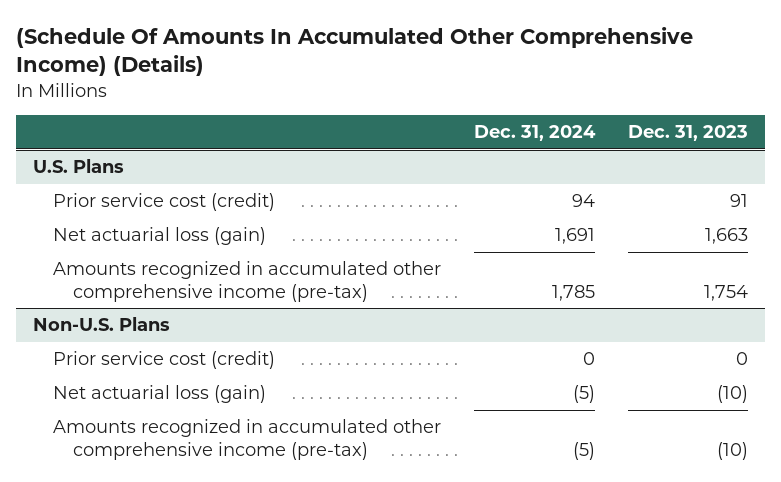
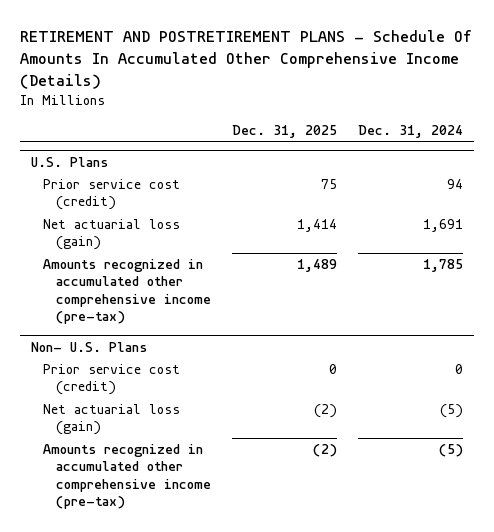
[16,27,694,77] (Schedule Of Amounts In Accumulated Other Comprehensive Income) (Details) -> [20,30,473,89] RETIREMENT AND POSTRETIREMENT PLANS - Schedule Of Amounts In Accumulated Other Comprehensive Income (Details)
[628,125,749,142] Dec. 31, 2023 -> none
none -> [232,124,338,138] Dec. 31, 2025
[32,317,170,332] Non-U.S. Plans -> [30,341,147,352] Non- U.S. Plans

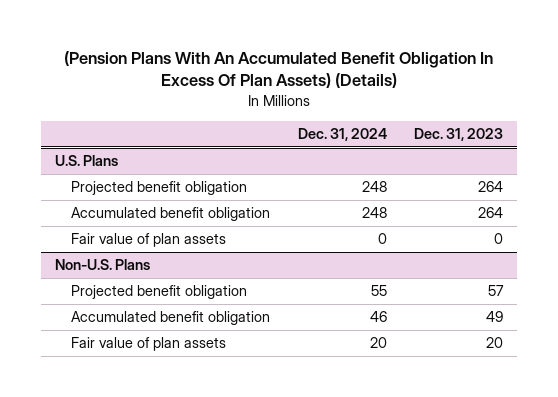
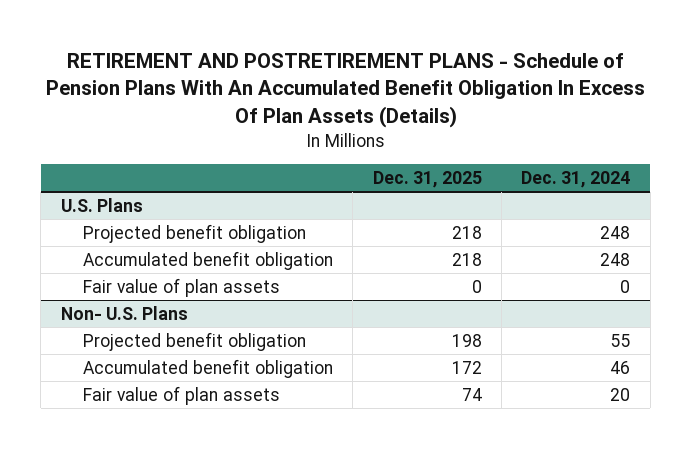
[64,50,494,89] (Pension Plans With An Accumulated Benefit Obligation In Excess Of Plan Assets) (Details) -> [45,52,645,128] RETIREMENT AND POSTRETIREMENT PLANS - Schedule of Pension Plans With An Accumulated Benefit Obligation In Excess Of Plan Assets (Details)
[414,127,504,141] Dec. 31, 2023 -> none
none -> [372,170,482,188] Dec. 31, 2025
[54,259,150,271] Non-U.S. Plans -> [60,305,188,320] Non- U.S. Plans

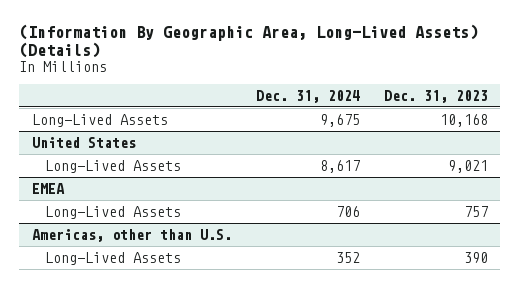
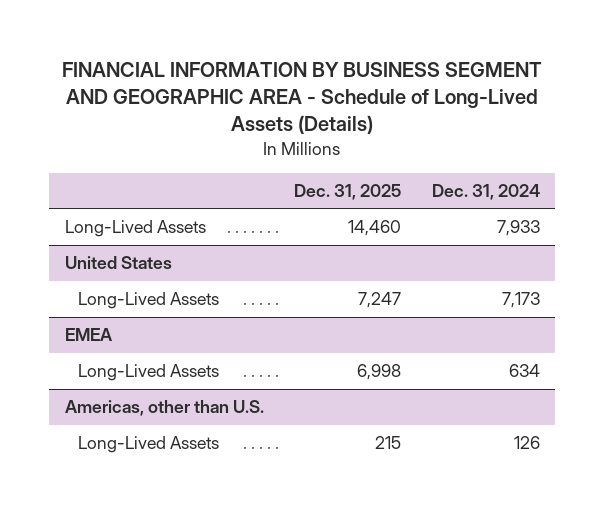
[19,23,479,59] (Information By Geographic Area, Long-Lived Assets) (Details) -> [62,61,543,135] FINANCIAL INFORMATION BY BUSINESS SEGMENT AND GEOGRAPHIC AREA - Schedule of Long-Lived Assets (Details)
[384,89,489,103] Dec. 31, 2023 -> none
none -> [294,183,402,200] Dec. 31, 2025
[319,113,360,127] 9,675 -> [496,220,540,237] 7,933
[319,159,360,173] 8,617 -> [501,292,540,309] 7,173
[335,205,360,217] 706 -> [508,364,540,378] 634
[335,251,360,263] 352 -> [513,436,540,450] 126

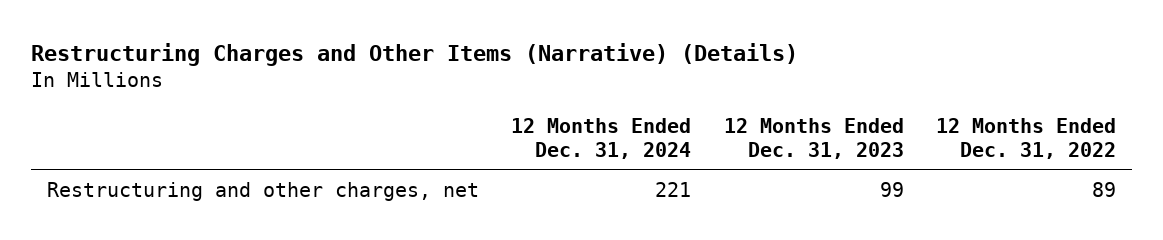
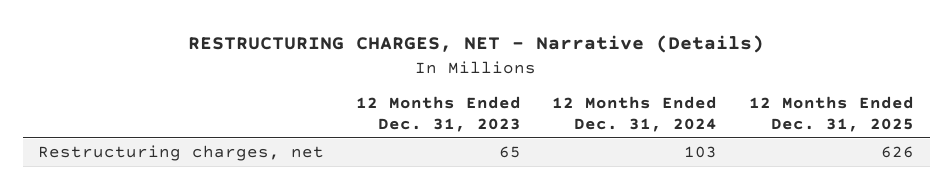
[31,43,799,67] Restructuring Charges and Other Items (Narrative) (Details) -> [188,35,765,54] RESTRUCTURING CHARGES, NET - Narrative (Details)
[936,117,1117,160] 12 Months Ended Dec. 31, 2022 -> none
none -> [748,96,914,133] 12 Months Ended Dec. 31, 2025
[47,182,480,202] Restructuring and other charges, net -> [38,145,325,162] Restructuring charges, net
[655,182,692,198] 221 -> [684,146,718,159] 103
[879,182,904,198] 99 -> [498,146,521,159] 65

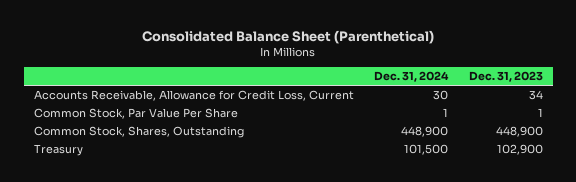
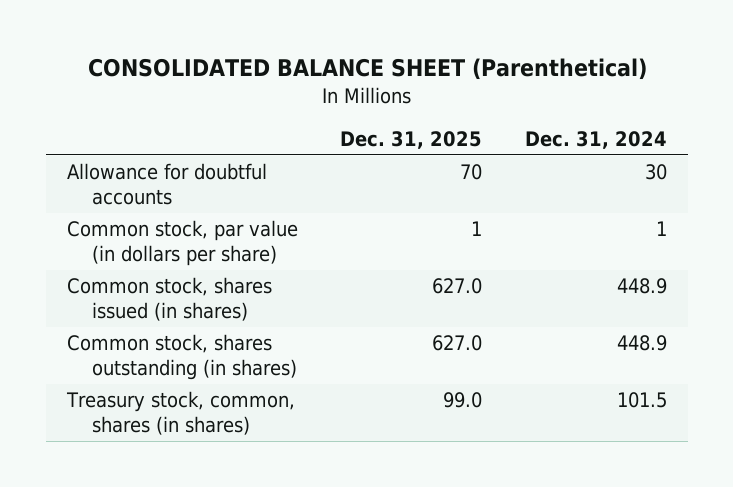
[142,29,435,44] Consolidated Balance Sheet (Parenthetical) -> [87,58,647,81] CONSOLIDATED BALANCE SHEET (Parenthetical)
[468,71,543,83] Dec. 31, 2023 -> none
none -> [340,130,483,149] Dec. 31, 2025
[33,90,354,102] Accounts Receivable, Allowance for Credit Loss, Current -> [66,163,267,206] Allowance for doubtful accounts
[33,108,238,120] Common Stock, Par Value Per Share -> [66,220,298,267] Common stock, par value (in dollars per share)
none -> [66,277,272,322] Common stock, shares issued (in shares)
[33,126,244,139] Common Stock, Shares, Outstanding -> [66,334,297,381] Common stock, shares outstanding (in shares)
[401,126,449,138] 448,900 -> [616,335,667,352] 448.9
[33,144,83,157] Treasury -> [65,391,295,436] Treasury stock, common, shares (in shares)
[404,144,449,156] 101,500 -> [616,392,667,409] 101.5

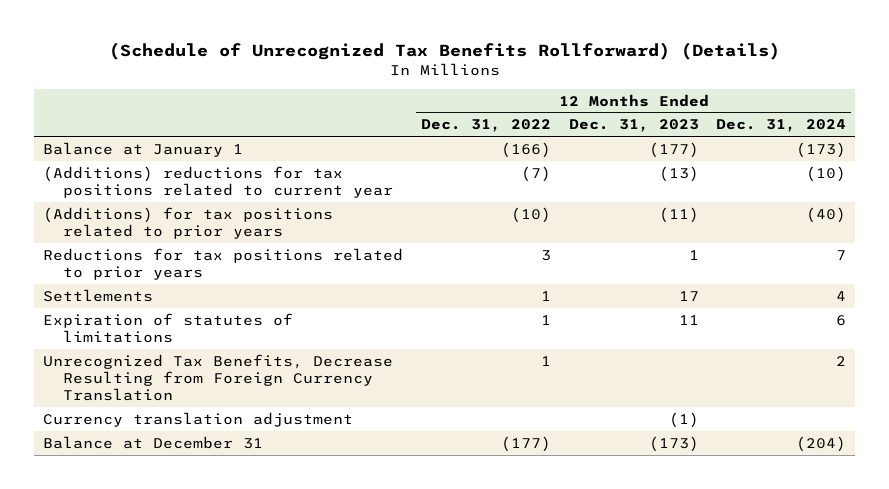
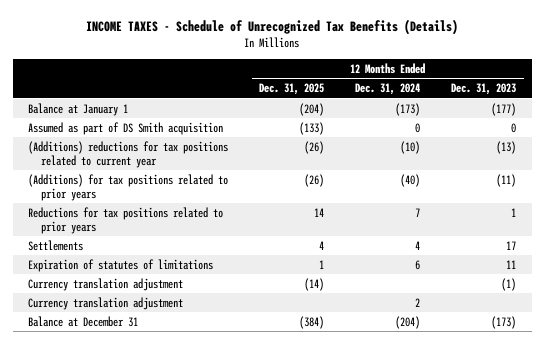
[108,41,780,60] (Schedule of Unrecognized Tax Benefits Rollforward) (Details) -> [86,19,459,36] INCOME TAXES - Schedule of Unrecognized Tax Benefits (Details)
[420,119,551,133] Dec. 31, 2022 -> none
none -> [259,83,325,96] Dec. 31, 2025
none -> [28,121,224,135] Assumed as part of DS Smith acquisition
[43,353,394,402] Unrecognized Tax Benefits, Decrease Resulting from Foreign Currency Translation -> none
none -> [28,296,184,310] Currency translation adjustment

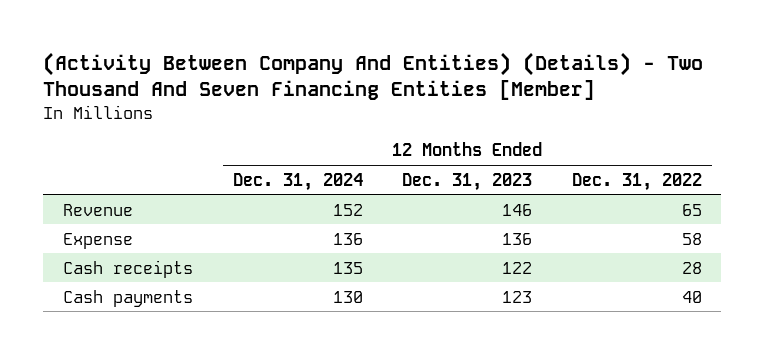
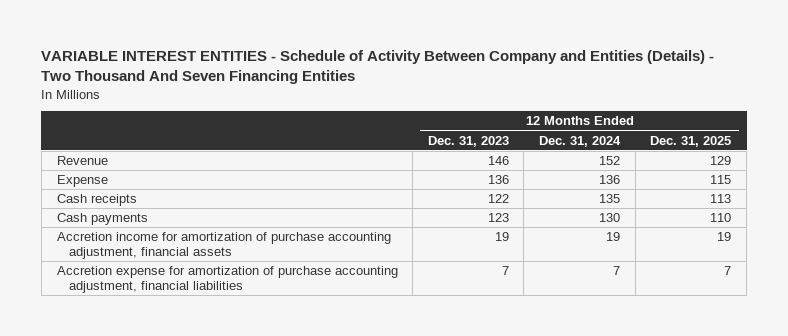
[43,51,704,100] (Activity Between Company And Entities) (Details) - Two Thousand And Seven Financing Entities [Member] -> [41,50,715,85] VARIABLE INTEREST ENTITIES - Schedule of Activity Between Company and Entities (Details) - Two Thousand And Seven Financing Entities
[571,172,702,191] Dec. 31, 2022 -> none
none -> [650,135,732,147] Dec. 31, 2025
none -> [56,231,391,259] Accretion income for amortization of purchase accounting adjustment, financial assets
none -> [56,265,398,293] Accretion expense for amortization of purchase accounting adjustment, financial liabilities

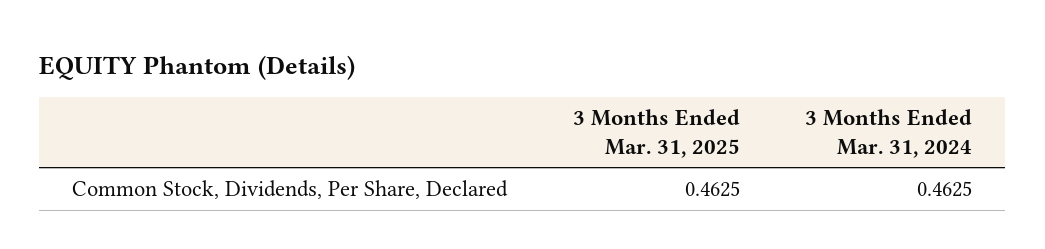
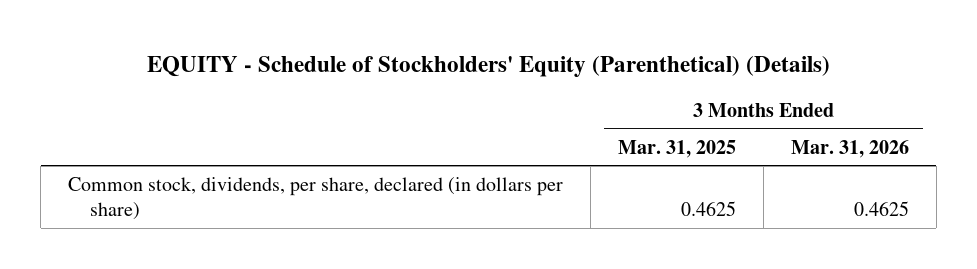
[39,55,356,81] EQUITY Phantom (Details) -> [146,56,830,78] EQUITY - Schedule of Stockholders' Equity (Parenthetical) (Details)
[805,109,973,158] 3 Months Ended Mar. 31, 2024 -> none
none -> [790,139,909,158] Mar. 31, 2026
[72,180,509,200] Common Stock, Dividends, Per Share, Declared -> [68,176,564,221] Common stock, dividends, per share, declared (in dollars per share)

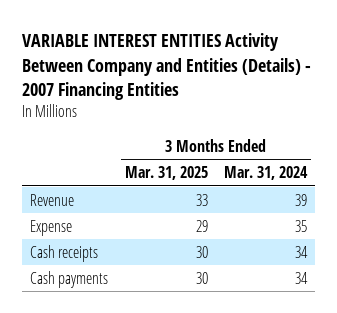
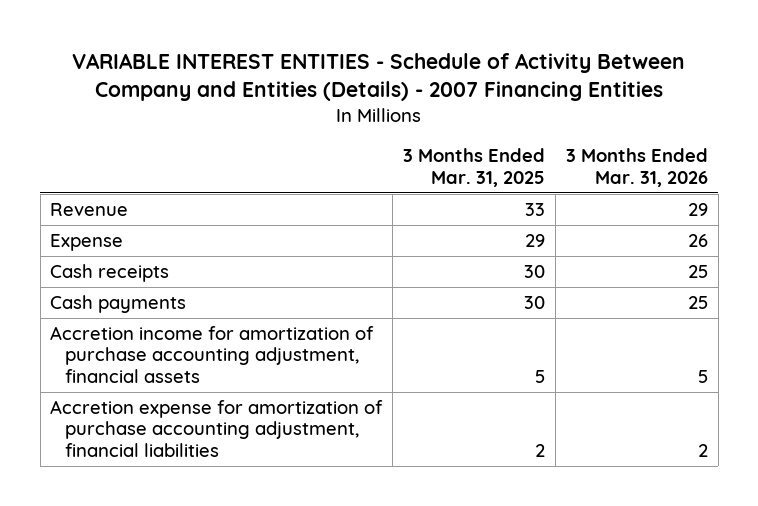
[22,32,312,101] VARIABLE INTEREST ENTITIES Activity Between Company and Entities (Details) - 2007 Financing Entities -> [72,52,686,102] VARIABLE INTEREST ENTITIES - Schedule of Activity Between Company and Entities (Details) - 2007 Financing Entities
[223,166,308,181] Mar. 31, 2024 -> none
none -> [565,148,708,187] 3 Months Ended Mar. 31, 2026
none -> [50,325,375,383] Accretion income for amortization of purchase accounting adjustment, financial assets
none -> [50,399,384,457] Accretion expense for amortization of purchase accounting adjustment, financial liabilities

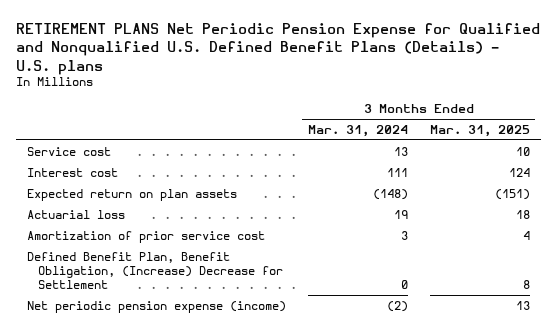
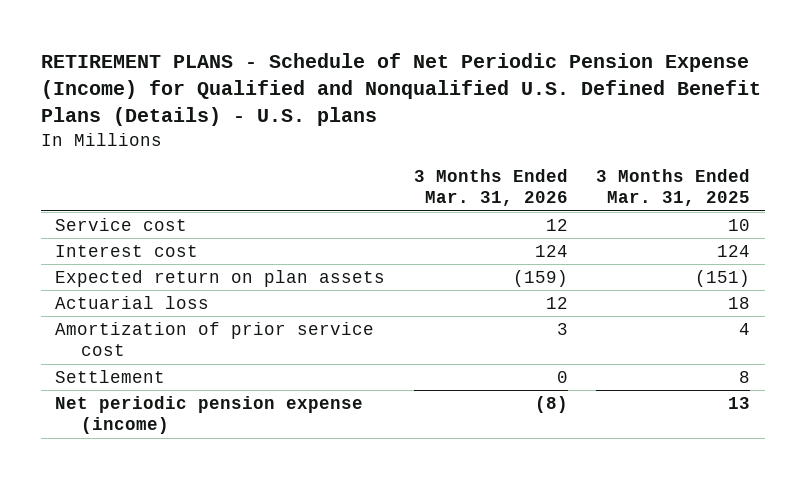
[15,22,540,75] RETIREMENT PLANS Net Periodic Pension Expense for Qualified and Nonqualified U.S. Defined Benefit Plans (Details) - U.S. plans -> [41,53,762,127] RETIREMENT PLANS - Schedule of Net Periodic Pension Expense (Income) for Qualified and Nonqualified U.S. Defined Benefit Plans (Details) - U.S. plans
[307,124,408,137] Mar. 31, 2024 -> none
none -> [413,169,568,207] 3 Months Ended Mar. 31, 2026
[26,251,283,289] Defined Benefit Plan, Benefit Obligation, (Increase) Decrease for Settlement -> none
none -> [55,369,166,383] Settlement

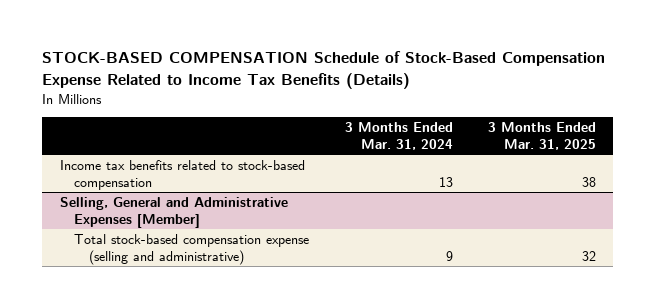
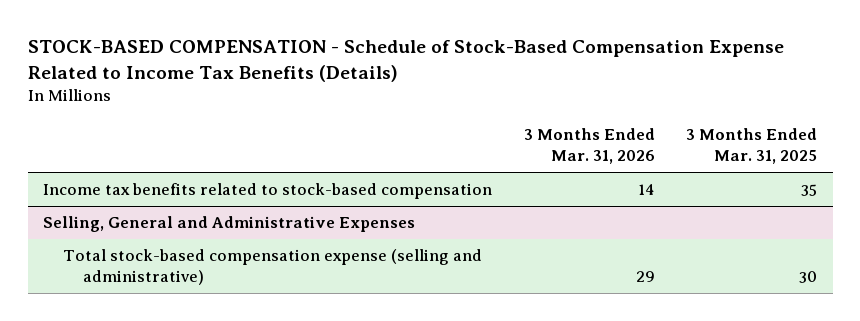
[42,51,606,89] STOCK-BASED COMPENSATION Schedule of Stock-Based Compensation Expense Related to Income Tax Benefits (Details) -> [27,40,784,83] STOCK-BASED COMPENSATION - Schedule of Stock-Based Compensation Expense Related to Income Tax Benefits (Details)
[344,122,453,151] 3 Months Ended Mar. 31, 2024 -> none
none -> [523,128,655,165] 3 Months Ended Mar. 31, 2026
[581,176,596,187] 38 -> [801,184,818,197] 35
[59,197,288,228] Selling, General and Administrative Expenses [Member] -> [43,216,416,233] Selling, General and Administrative Expenses
[581,250,596,261] 32 -> [799,271,818,284] 30

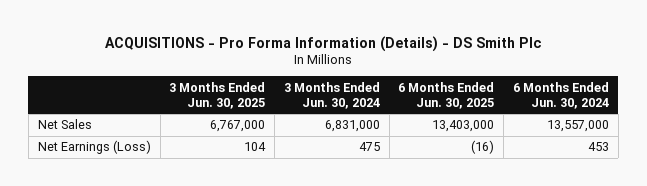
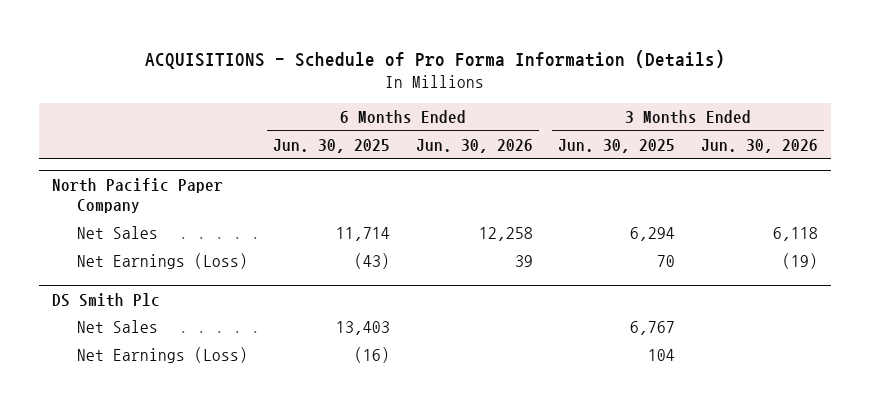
[105,35,542,52] ACQUISITIONS - Pro Forma Information (Details) - DS Smith Plc -> [144,49,725,69] ACQUISITIONS - Schedule of Pro Forma Information (Details)
[283,81,380,109] 3 Months Ended Jun. 30, 2024 -> none
[513,81,610,109] 6 Months Ended Jun. 30, 2024 -> none
none -> [415,139,533,154] Jun. 30, 2026
none -> [700,139,818,154] Jun. 30, 2026
none -> [51,177,223,214] North Pacific Paper Company
[210,120,266,133] 6,767,000 -> [630,227,676,242] 6,294
[432,120,495,133] 13,403,000 -> [336,227,391,242] 11,714
none -> [76,253,248,270] Net Earnings (Loss)
none -> [51,292,160,307] DS Smith Plc
none -> [76,320,158,334] Net Sales

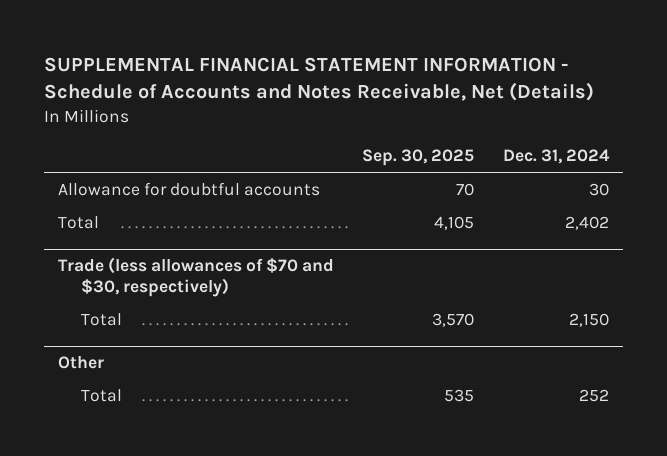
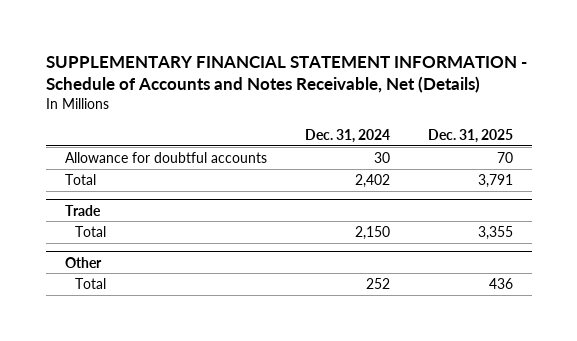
[44,57,595,102] SUPPLEMENTAL FINANCIAL STATEMENT INFORMATION - Schedule of Accounts and Notes Receivable, Net (Details) -> [45,55,527,93] SUPPLEMENTARY FINANCIAL STATEMENT INFORMATION - Schedule of Accounts and Notes Receivable, Net (Details)
[362,149,475,167] Sep. 30, 2025 -> none
none -> [427,128,513,143] Dec. 31, 2025
[58,257,335,298] Trade (less allowances of $70 and $30, respectively) -> [64,204,101,216] Trade

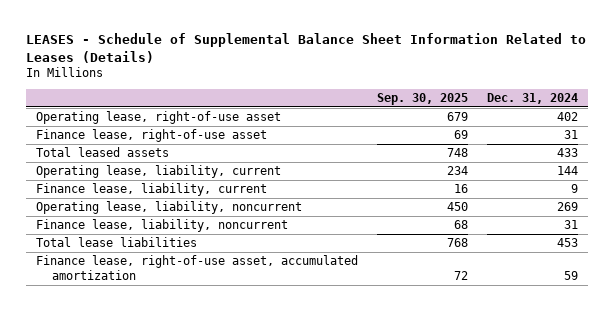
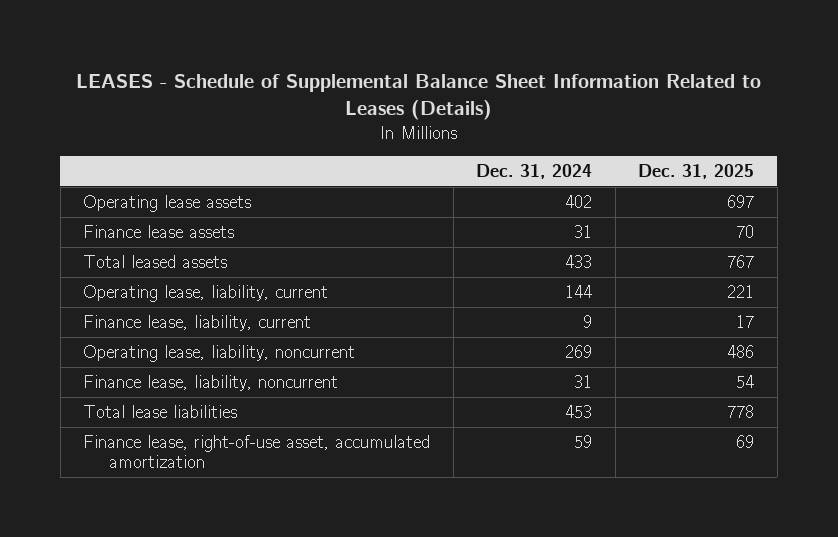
[376,92,468,105] Sep. 30, 2025 -> none
none -> [638,164,755,180] Dec. 31, 2025
[35,111,281,125] Operating lease, right-of-use asset -> [83,194,252,212] Operating lease assets
[35,129,267,143] Finance lease, right-of-use asset -> [83,224,235,238] Finance lease assets

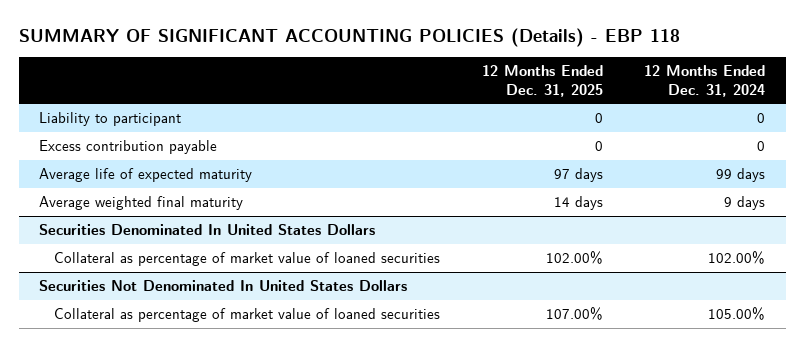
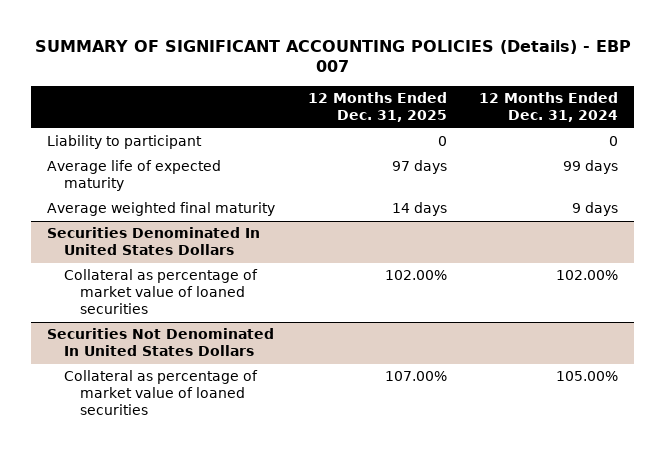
[18,27,680,47] SUMMARY OF SIGNIFICANT ACCOUNTING POLICIES (Details) - EBP 118 -> [34,39,631,73] SUMMARY OF SIGNIFICANT ACCOUNTING POLICIES (Details) - EBP 007
[39,140,218,155] Excess contribution payable -> none

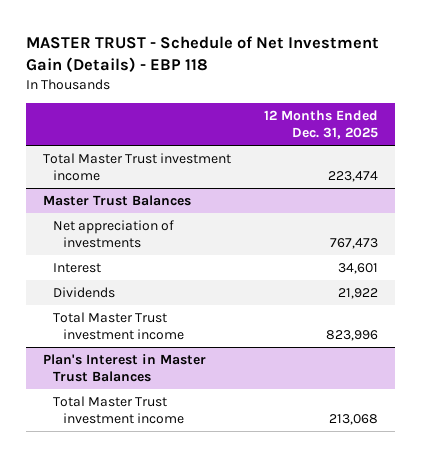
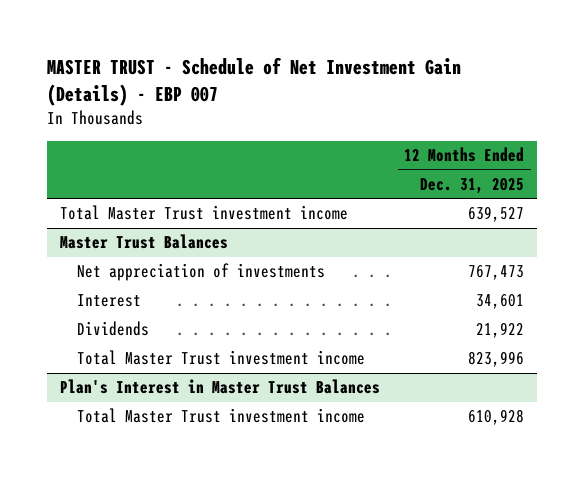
[26,36,380,73] MASTER TRUST - Schedule of Net Investment Gain (Details) - EBP 118 -> [47,56,462,106] MASTER TRUST - Schedule of Net Investment Gain (Details) - EBP 007
[327,170,378,182] 223,474 -> [468,206,525,223] 639,527
[328,413,378,425] 213,068 -> [468,409,525,426] 610,928

